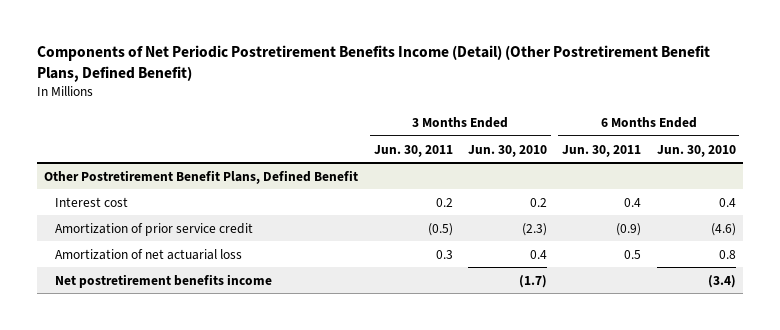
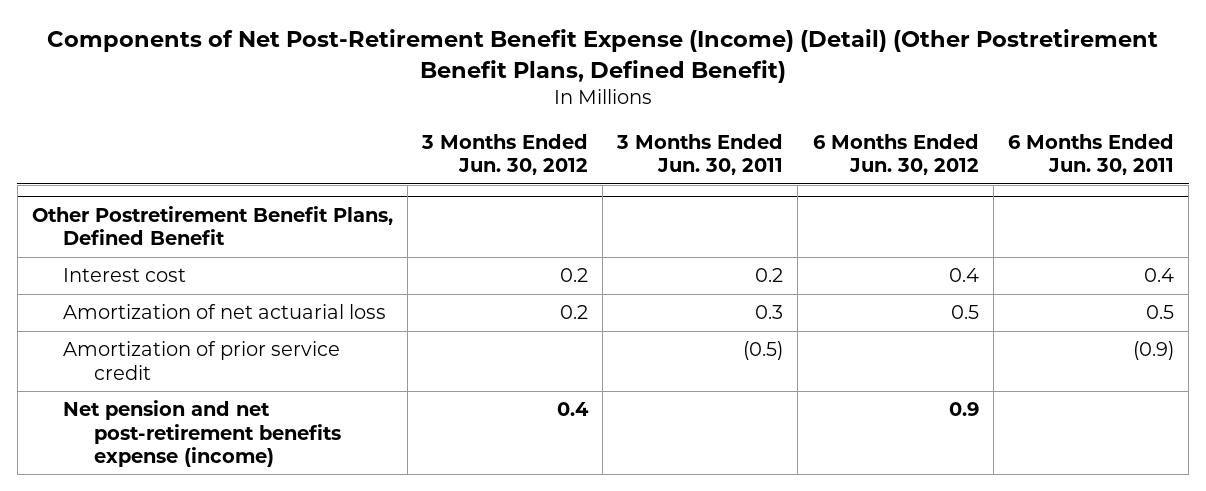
[36,45,710,83] Components of Net Periodic Postretirement Benefits Income (Detail) (Other Postretirement Benefit Plans, Defined Benefit) -> [46,29,1158,83] Components of Net Post-Retirement Benefit Expense (Income) (Detail) (Other Postretirement Benefit Plans, Defined Benefit)
[467,144,547,157] Jun. 30, 2010 -> none
[656,144,736,157] Jun. 30, 2010 -> none
none -> [420,133,588,175] 3 Months Ended Jun. 30, 2012
none -> [812,133,979,175] 6 Months Ended Jun. 30, 2012
[55,273,273,288] Net postretirement benefits income -> none
[55,222,254,236] Amortization of prior service credit -> [62,341,340,380] Amortization of prior service credit
none -> [62,400,341,467] Net pension and net post-retirement benefits expense (income)

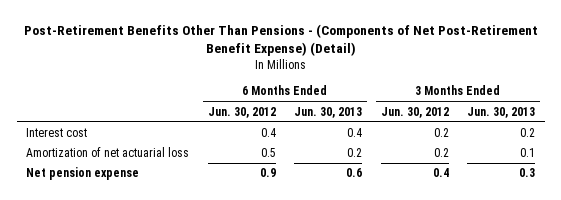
[46,29,1158,83] Components of Net Post-Retirement Benefit Expense (Income) (Detail) (Other Postretirement Benefit Plans, Defined Benefit) -> [23,23,538,57] Post-Retirement Benefits Other Than Pensions - (Components of Net Post-Retirement Benefit Expense) (Detail)
[616,133,784,175] 3 Months Ended Jun. 30, 2011 -> none
[1007,133,1174,175] 6 Months Ended Jun. 30, 2011 -> none
none -> [294,106,363,118] Jun. 30, 2013
none -> [467,106,536,118] Jun. 30, 2013
[31,206,393,246] Other Postretirement Benefit Plans, Defined Benefit -> none
[62,341,340,380] Amortization of prior service credit -> none
[62,400,341,467] Net pension and net post-retirement benefits expense (income) -> [25,167,139,181] Net pension expense

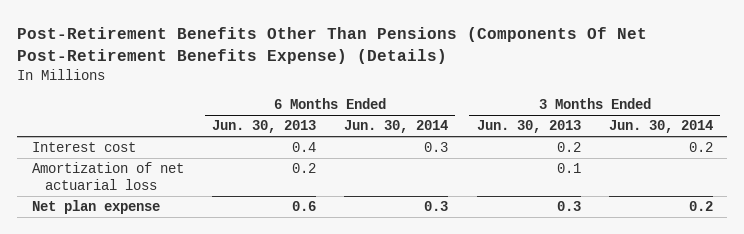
[23,23,538,57] Post-Retirement Benefits Other Than Pensions - (Components of Net Post-Retirement Benefit Expense) (Detail) -> [17,27,648,64] Post-Retirement Benefits Other Than Pensions (Components Of Net Post-Retirement Benefits Expense) (Details)
[207,106,276,118] Jun. 30, 2012 -> none
[380,106,449,118] Jun. 30, 2012 -> none
none -> [344,120,449,134] Jun. 30, 2014
none -> [608,120,713,134] Jun. 30, 2014
[25,167,139,181] Net pension expense -> [31,200,160,215] Net plan expense

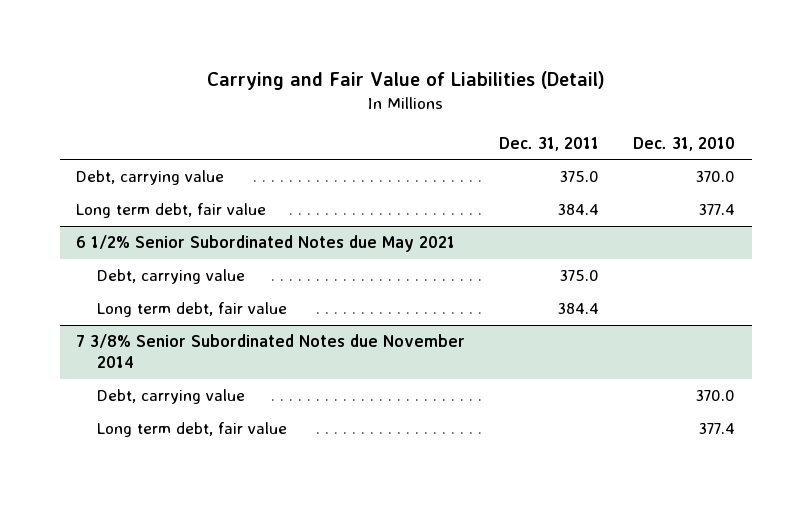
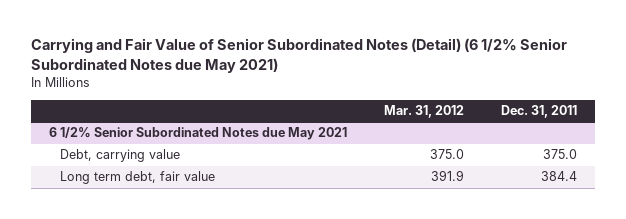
[206,71,605,91] Carrying and Fair Value of Liabilities (Detail) -> [30,38,567,73] Carrying and Fair Value of Senior Subordinated Notes (Detail) (6 1/2% Senior Subordinated Notes due May 2021)
[633,136,736,151] Dec. 31, 2010 -> none
none -> [383,104,464,118] Mar. 31, 2012
[76,170,225,186] Debt, carrying value -> none
[76,203,267,219] Long term debt, fair value -> none
[76,334,466,369] 7 3/8% Senior Subordinated Notes due November 2014 -> none
[97,389,246,405] Debt, carrying value -> none
[97,422,288,438] Long term debt, fair value -> none

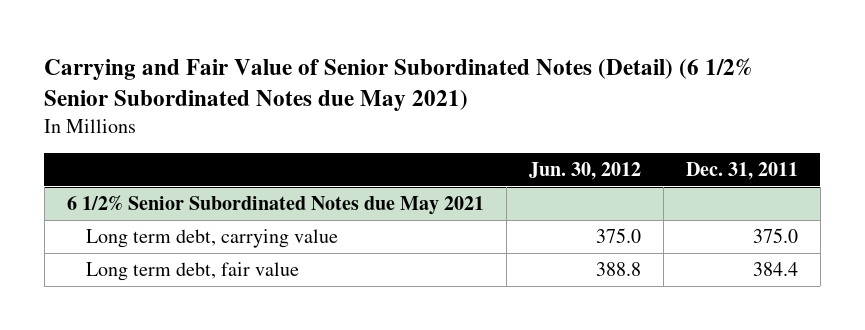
[383,104,464,118] Mar. 31, 2012 -> none
none -> [528,161,641,180] Jun. 30, 2012
[60,149,181,163] Debt, carrying value -> [86,229,339,249] Long term debt, carrying value

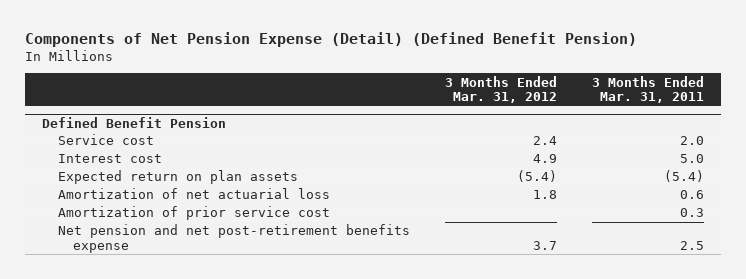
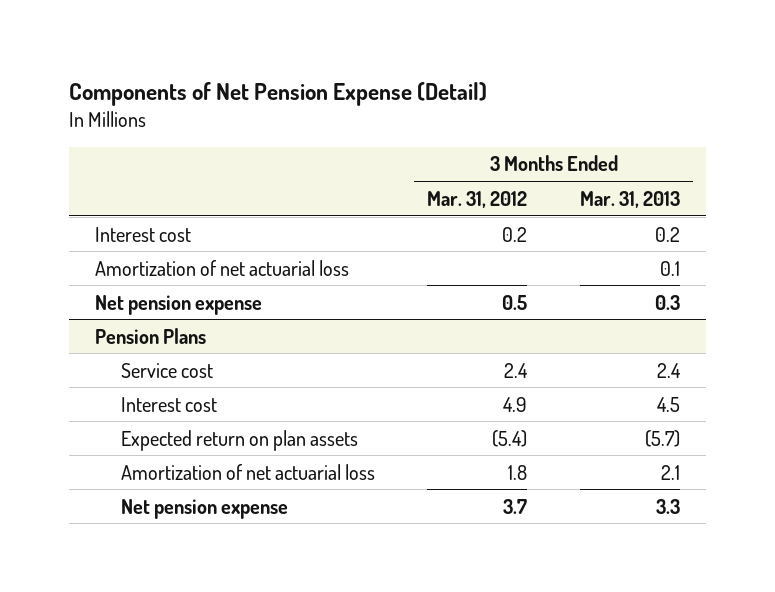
[24,32,637,48] Components of Net Pension Expense (Detail) (Defined Benefit Pension) -> [68,81,487,106] Components of Net Pension Expense (Detail)
[591,75,704,104] 3 Months Ended Mar. 31, 2011 -> none
none -> [579,190,680,208] Mar. 31, 2013
[42,116,227,128] Defined Benefit Pension -> none
none -> [95,226,192,242] Interest cost
none -> [95,259,350,276] Amortization of net actuarial loss
none -> [95,294,263,315] Net pension expense
none -> [95,327,207,344] Pension Plans
[57,206,330,221] Amortization of prior service cost -> none
[57,224,410,253] Net pension and net post-retirement benefits expense -> [120,498,288,519] Net pension expense

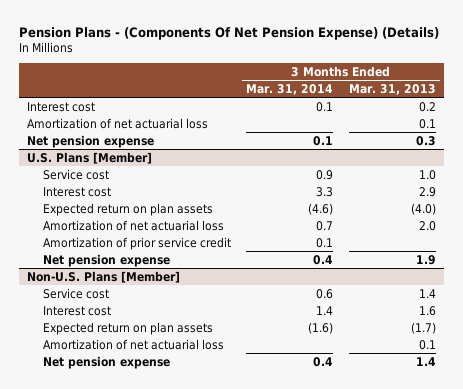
[68,81,487,106] Components of Net Pension Expense (Detail) -> [18,26,439,40] Pension Plans - (Components Of Net Pension Expense) (Details)
[427,190,528,208] Mar. 31, 2012 -> none
none -> [246,84,334,96] Mar. 31, 2014
[95,327,207,344] Pension Plans -> none
none -> [26,151,152,164] U.S. Plans [Member]
[656,362,681,378] 2.4 -> [418,169,436,180] 1.0
[656,396,680,412] 4.5 -> [418,186,436,197] 2.9
[644,429,680,447] (5.7) -> [410,202,436,215] (4.0)
[660,464,680,480] 2.1 -> [418,220,436,231] 2.0
none -> [42,236,231,250] Amortization of prior service credit
[655,498,680,514] 3.3 -> [415,254,436,265] 1.9
none -> [26,270,180,283] Non-U.S. Plans [Member]
none -> [42,287,109,299] Service cost
none -> [42,305,111,316] Interest cost
none -> [42,321,213,335] Expected return on plan assets
none -> [42,338,224,350] Amortization of net actuarial loss
none -> [42,355,170,369] Net pension expense

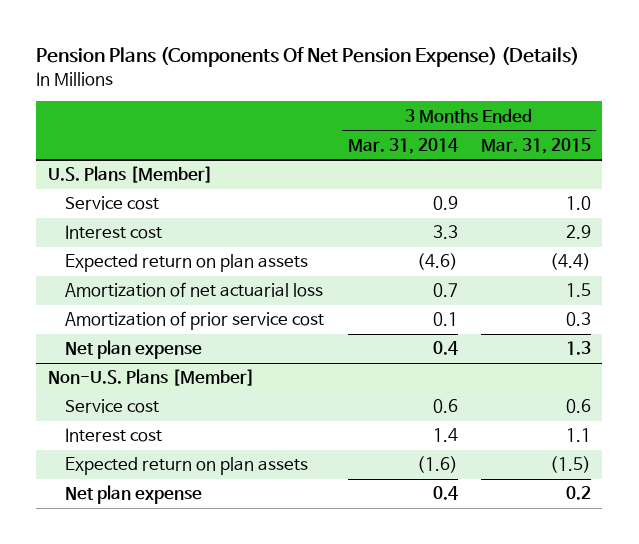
[18,26,439,40] Pension Plans - (Components Of Net Pension Expense) (Details) -> [36,47,580,68] Pension Plans (Components Of Net Pension Expense) (Details)
[348,84,436,96] Mar. 31, 2013 -> none
none -> [480,137,591,154] Mar. 31, 2015
[26,101,95,112] Interest cost -> none
[26,117,208,129] Amortization of net actuarial loss -> none
[26,134,154,148] Net pension expense -> none
[42,236,231,250] Amortization of prior service credit -> [65,311,325,331] Amortization of prior service cost
[42,253,170,267] Net pension expense -> [65,340,203,360] Net plan expense
[42,338,224,350] Amortization of net actuarial loss -> none
[42,355,170,369] Net pension expense -> [65,485,203,505] Net plan expense

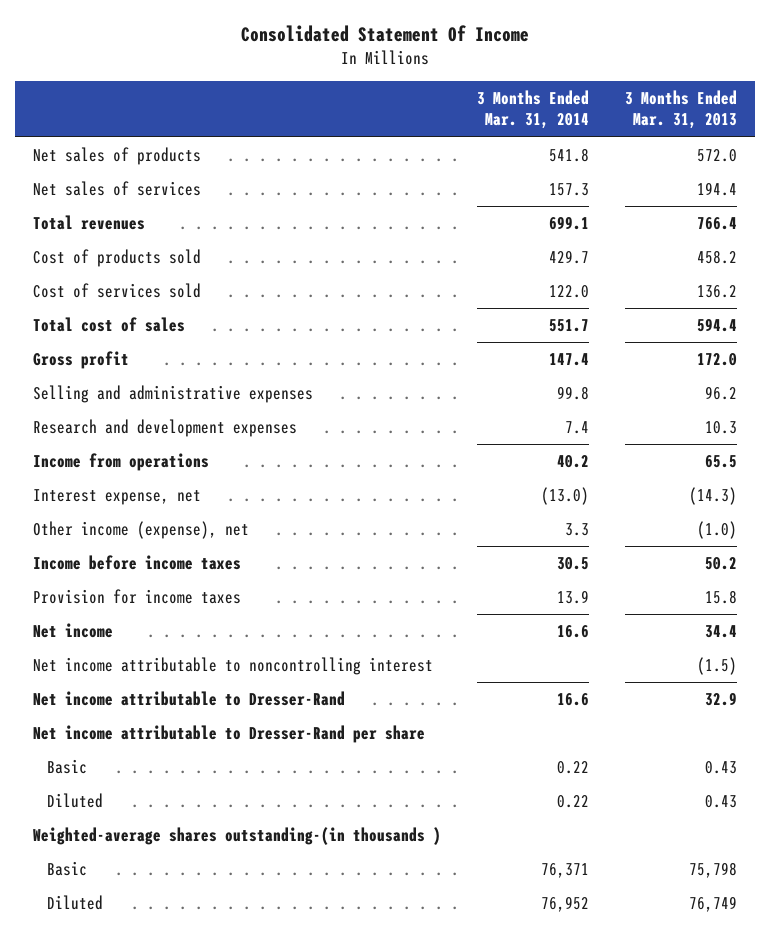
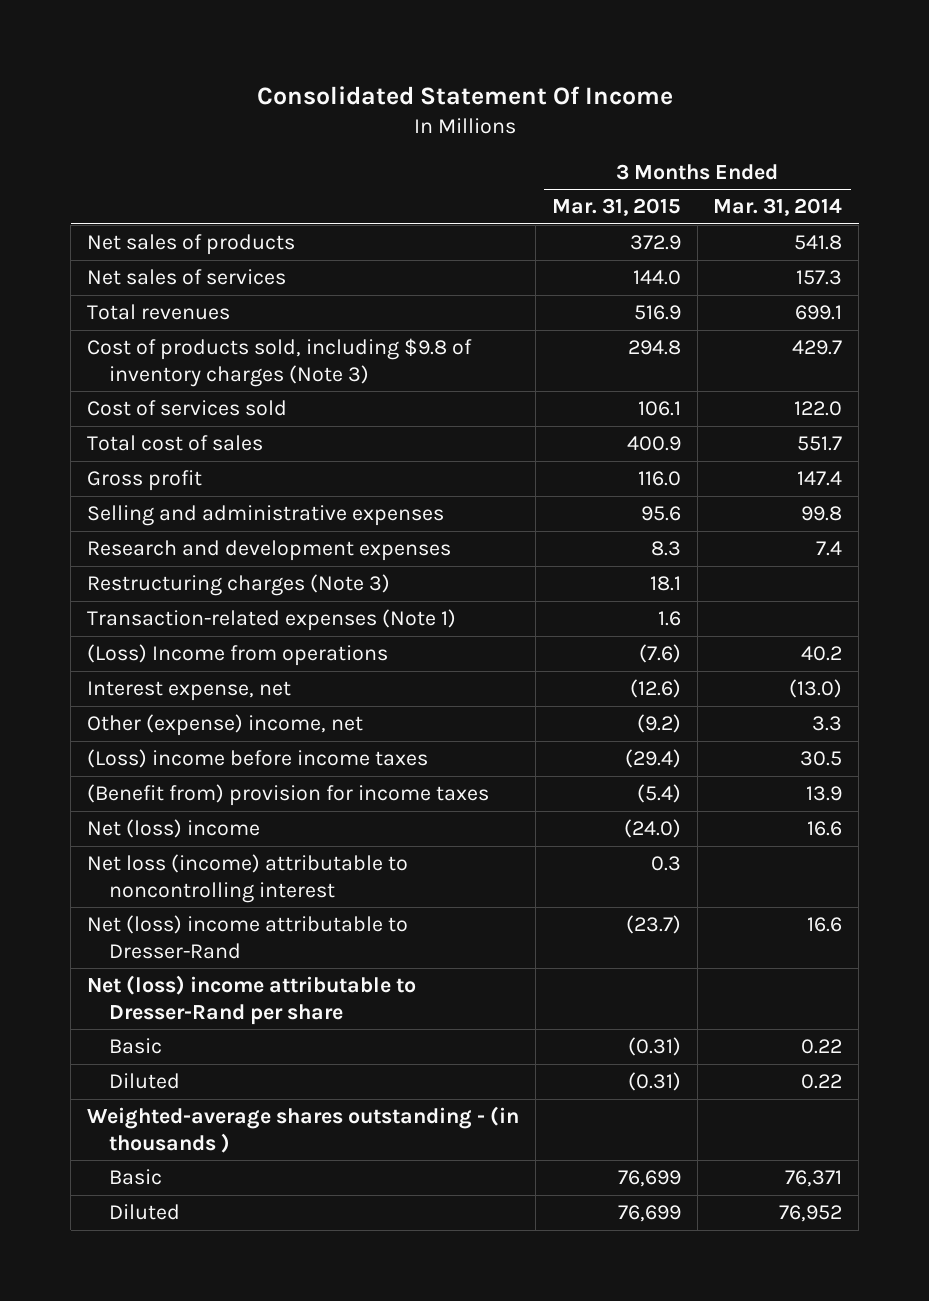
[624,90,737,130] 3 Months Ended Mar. 31, 2013 -> none
none -> [551,198,681,217] Mar. 31, 2015
[33,249,202,268] Cost of products sold -> [86,338,472,387] Cost of products sold, including $9.8 of inventory charges (Note 3)
none -> [86,574,390,597] Restructuring charges (Note 3)
none -> [86,609,456,632] Transaction-related expenses (Note 1)
[33,453,210,472] Income from operations -> [86,644,388,667] (Loss) Income from operations
[33,521,250,540] Other income (expense), net -> [86,714,363,737] Other (expense) income, net
[33,555,242,571] Income before income taxes -> [86,749,428,769] (Loss) income before income taxes
[33,589,242,605] Provision for income taxes -> [86,784,489,807] (Benefit from) provision for income taxes
[33,623,114,639] Net income -> [86,819,260,839] Net (loss) income
[33,657,434,676] Net income attributable to noncontrolling interest -> [86,854,408,903] Net loss (income) attributable to noncontrolling interest
[33,691,346,707] Net income attributable to Dresser-Rand -> [86,915,408,959] Net (loss) income attributable to Dresser-Rand
[33,725,426,744] Net income attributable to Dresser-Rand per share -> [86,975,416,1025] Net (loss) income attributable to Dresser-Rand per share
[33,827,442,846] Weighted-average shares outstanding-(in thousands ) -> [86,1106,519,1153] Weighted-average shares outstanding - (in thousands )

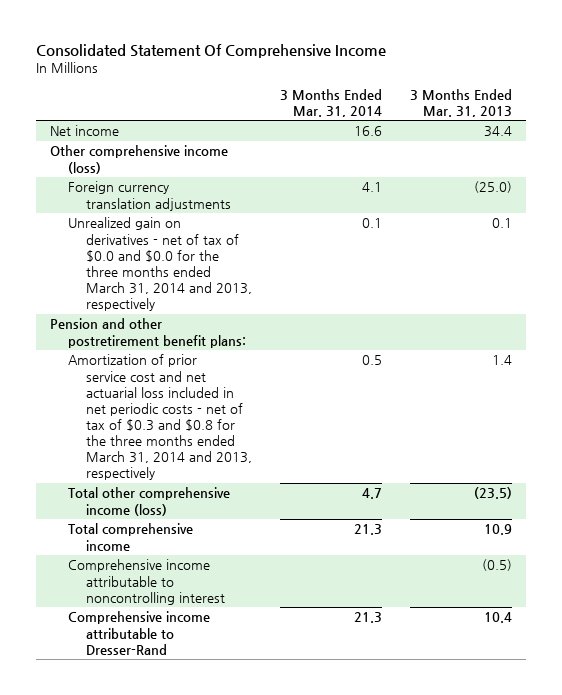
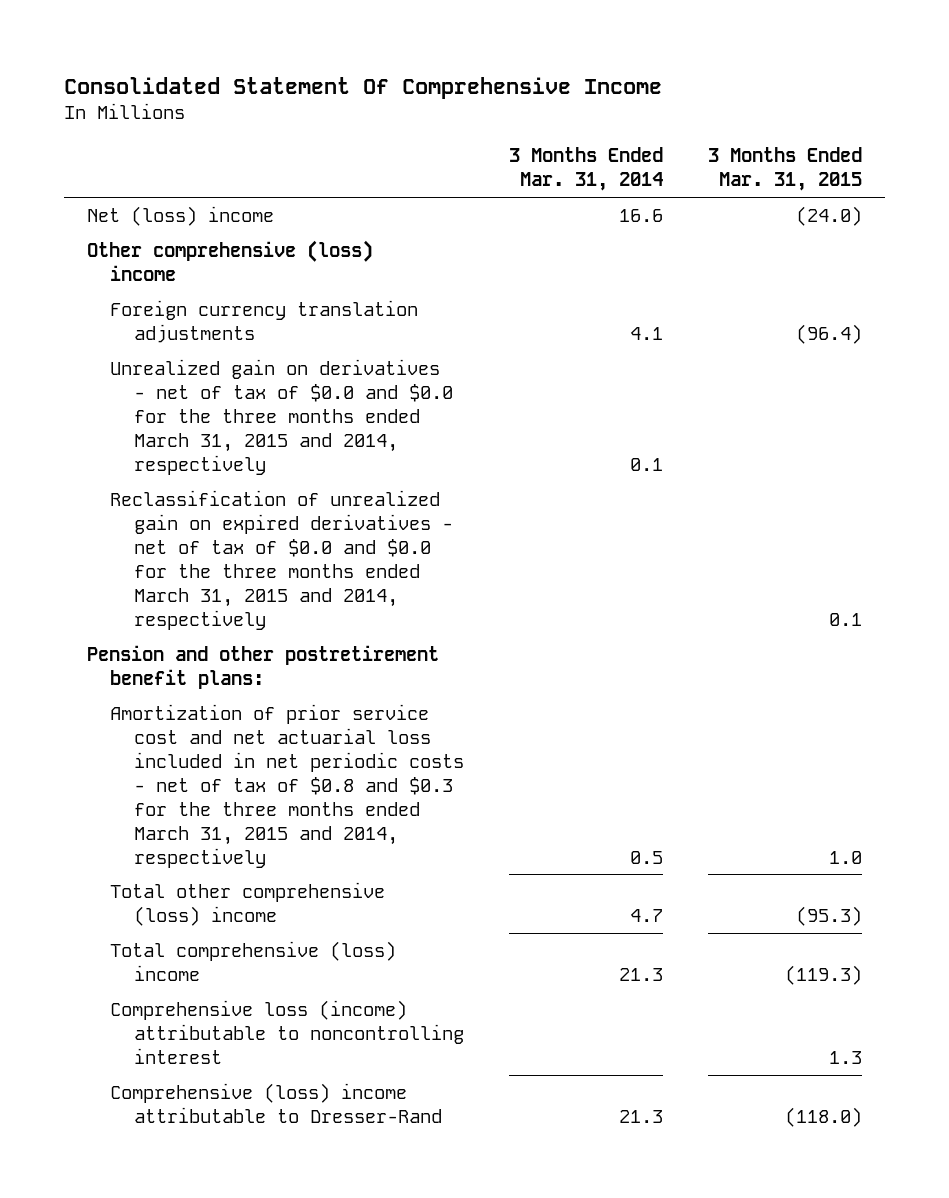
[410,88,513,117] 3 Months Ended Mar. 31, 2013 -> none
none -> [708,147,863,192] 3 Months Ended Mar. 31, 2015
[49,125,119,137] Net income -> [86,206,274,227] Net (loss) income
[49,145,228,174] Other comprehensive income (loss) -> [86,240,373,282] Other comprehensive (loss) income
[67,217,253,311] Unrealized gain on derivatives - net of tax of $0.0 and $0.0 for the three months ended March 31, 2014 and 2013, respectively -> [110,359,453,475] Unrealized gain on derivatives - net of tax of $0.0 and $0.0 for the three months ended March 31, 2015 and 2014, respectively
none -> [110,490,453,630] Reclassification of unrealized gain on expired derivatives - net of tax of $0.0 and $0.0 for the three months ended March 31, 2015 and 2014, respectively
[67,354,253,481] Amortization of prior service cost and net actuarial loss included in net periodic costs - net of tax of $0.3 and $0.8 for the three months ended March 31, 2014 and 2013, respectively -> [110,704,464,868] Amortization of prior service cost and net actuarial loss included in net periodic costs - net of tax of $0.8 and $0.3 for the three months ended March 31, 2015 and 2014, respectively
[67,487,230,516] Total other comprehensive income (loss) -> [110,882,386,927] Total other comprehensive (loss) income
[67,523,193,551] Total comprehensive income -> [110,941,397,982] Total comprehensive (loss) income
[67,559,226,605] Comprehensive income attributable to noncontrolling interest -> [110,1000,464,1064] Comprehensive loss (income) attributable to noncontrolling interest
[67,611,210,655] Comprehensive income attributable to Dresser-Rand -> [110,1083,442,1124] Comprehensive (loss) income attributable to Dresser-Rand

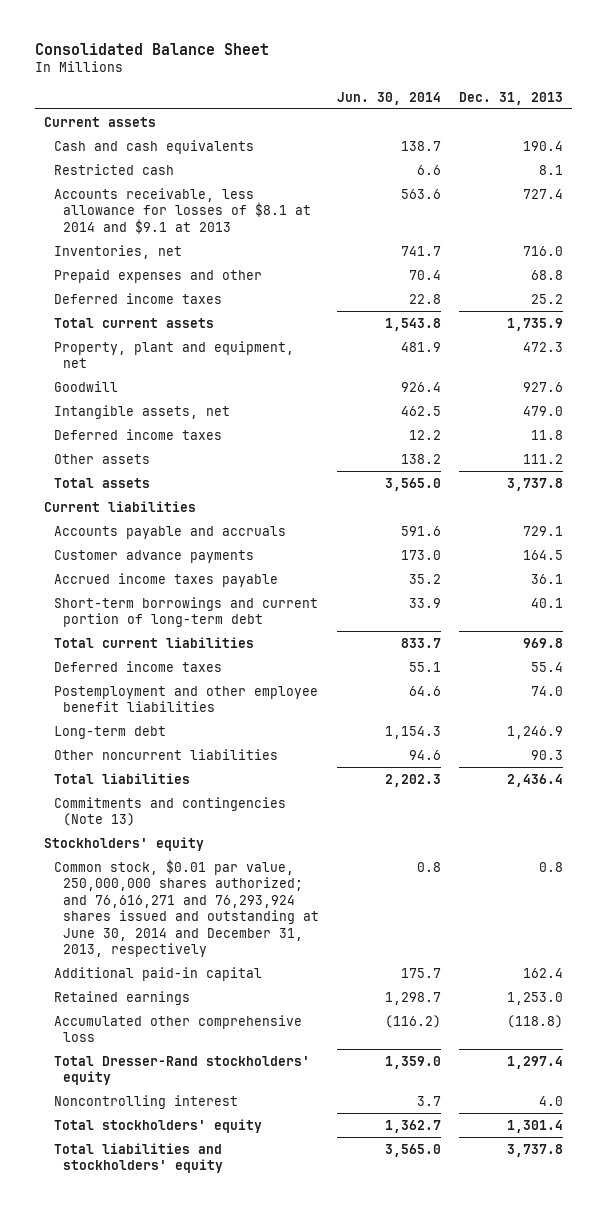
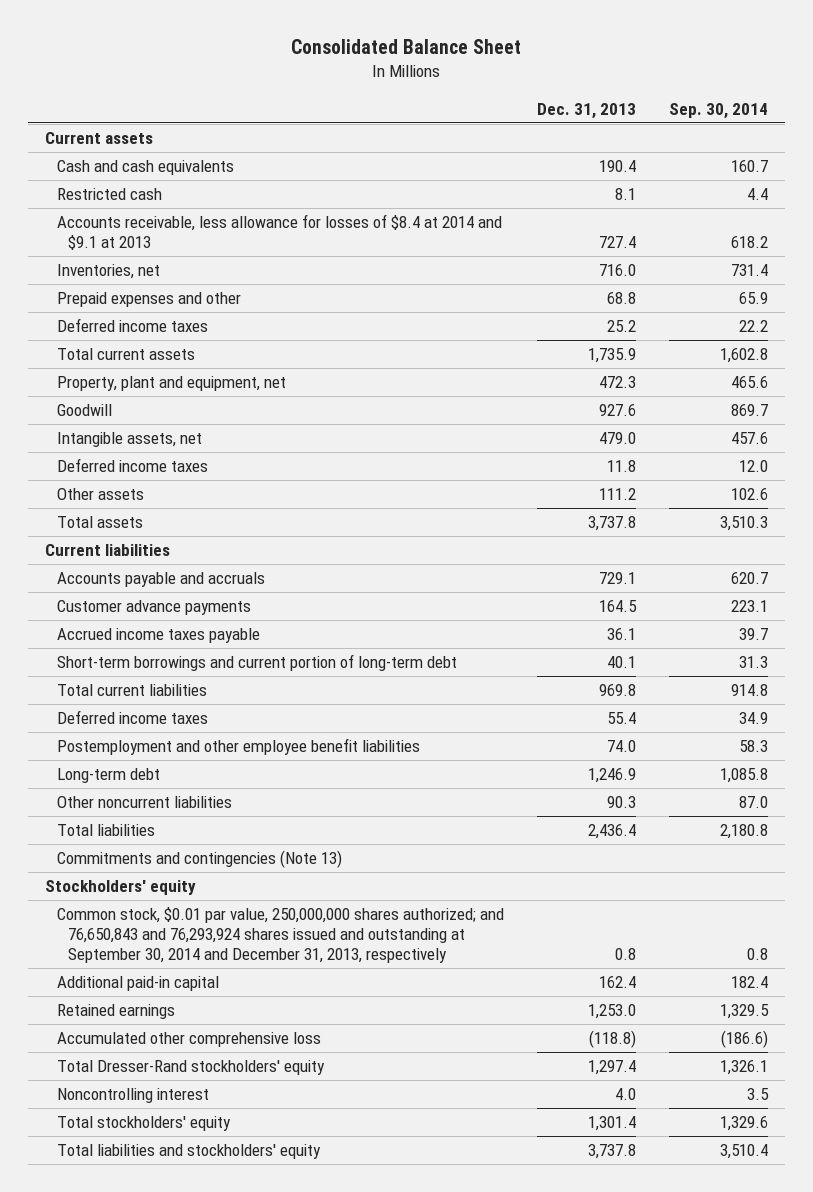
[337,91,442,105] Jun. 30, 2014 -> none
none -> [669,102,769,119] Sep. 30, 2014
[53,187,312,234] Accounts receivable, less allowance for losses of $8.1 at 2014 and $9.1 at 2013 -> [56,214,502,250] Accounts receivable, less allowance for losses of $8.4 at 2014 and $9.1 at 2013
[53,858,320,958] Common stock, $0.01 par value, 250,000,000 shares authorized; and 76,616,271 and 76,293,924 shares issued and outstanding at June 30, 2014 and December 31, 2013, respectively -> [56,907,504,963] Common stock, $0.01 par value, 250,000,000 shares authorized; and 76,650,843 and 76,293,924 shares issued and outstanding at September 30, 2014 and December 31, 2013, respectively

